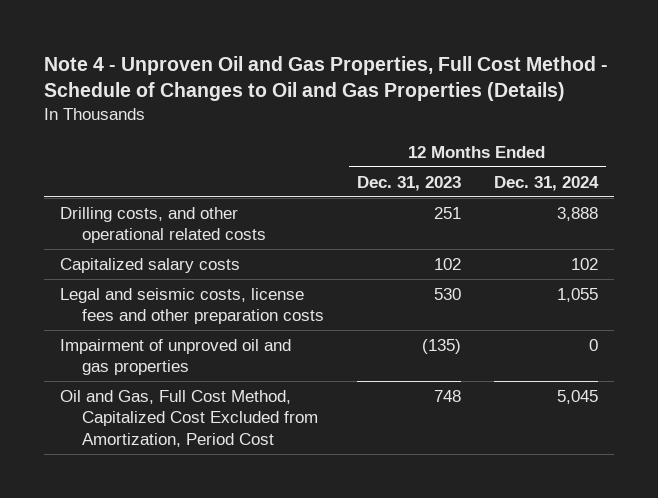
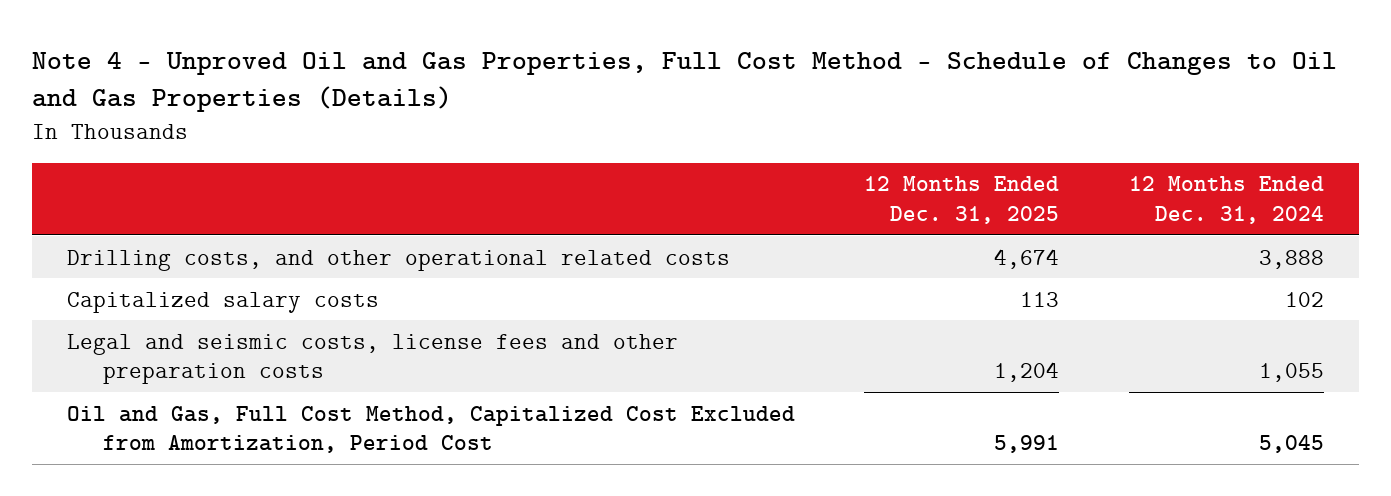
[44,55,609,102] Note 4 - Unproven Oil and Gas Properties, Full Cost Method - Schedule of Changes to Oil and Gas Properties (Details) -> [31,51,1337,113] Note 4 - Unproved Oil and Gas Properties, Full Cost Method - Schedule of Changes to Oil and Gas Properties (Details)
[356,175,461,191] Dec. 31, 2023 -> none
none -> [864,176,1060,224] 12 Months Ended Dec. 31, 2025
[60,338,292,376] Impairment of unproved oil and gas properties -> none

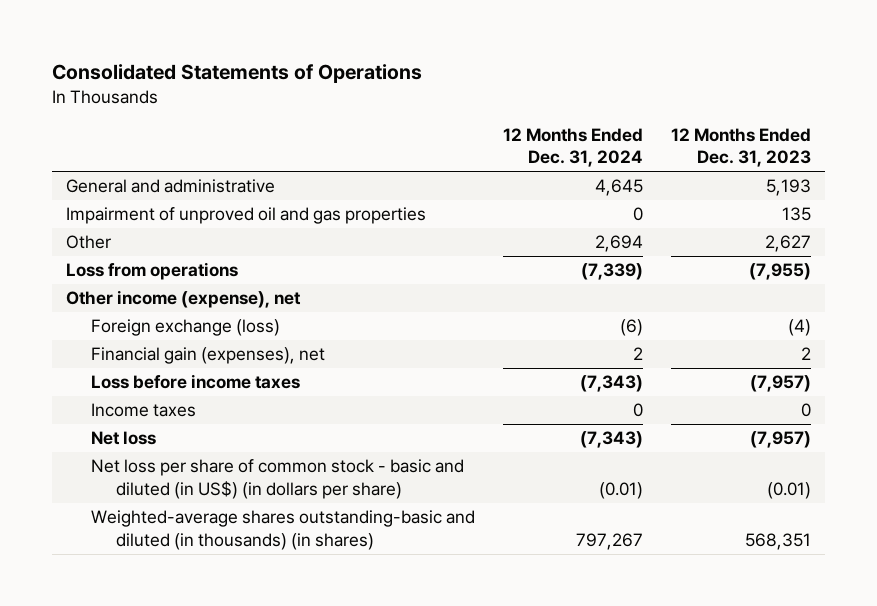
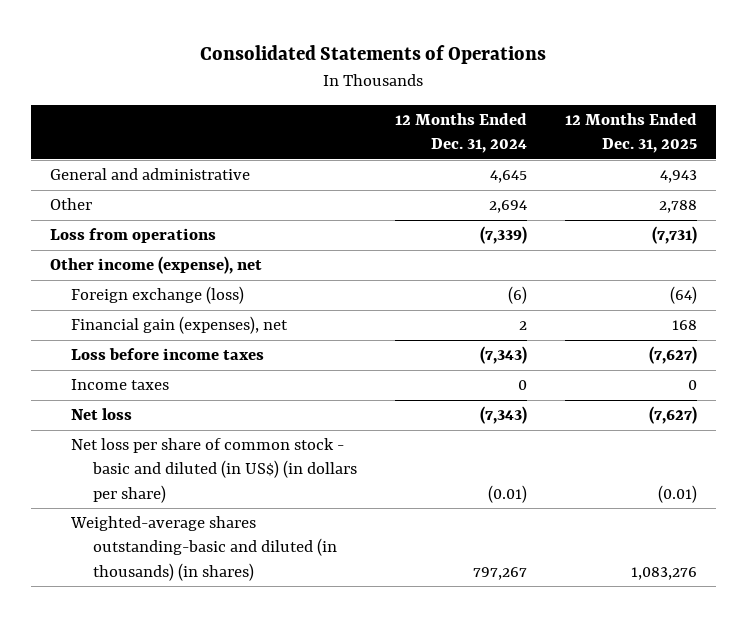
[671,127,812,168] 12 Months Ended Dec. 31, 2023 -> none
none -> [565,113,698,154] 12 Months Ended Dec. 31, 2025
[66,207,427,225] Impairment of unproved oil and gas properties -> none

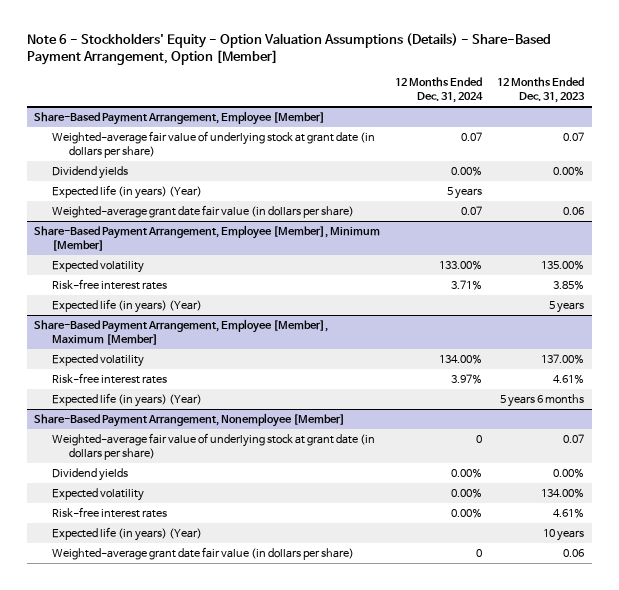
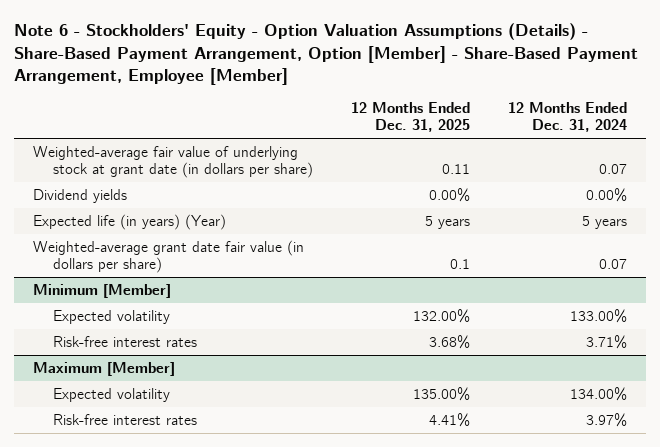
[26,32,551,66] Note 6 - Stockholders' Equity - Option Valuation Assumptions (Details) - Share-Based Payment Arrangement, Option [Member] -> [14,23,639,85] Note 6 - Stockholders' Equity - Option Valuation Assumptions (Details) - Share-Based Payment Arrangement, Option [Member] - Share-Based Payment Arrangement, Employee [Member]
[497,77,586,104] 12 Months Ended Dec. 31, 2023 -> none
none -> [351,101,471,133] 12 Months Ended Dec. 31, 2025
[34,111,326,126] Share-Based Payment Arrangement, Employee [Member] -> none
[34,225,381,251] Share-Based Payment Arrangement, Employee [Member], Minimum [Member] -> none
none -> [33,283,172,298] Minimum [Member]
[51,299,202,314] Expected life (in years) (Year) -> none
[34,319,329,345] Share-Based Payment Arrangement, Employee [Member], Maximum [Member] -> none
none -> [33,361,176,376] Maximum [Member]
[51,393,202,408] Expected life (in years) (Year) -> none
[34,413,346,428] Share-Based Payment Arrangement, Nonemployee [Member] -> none
[51,433,375,460] Weighted-average fair value of underlying stock at grant date (in dollars per share) -> none
[51,468,128,482] Dividend yields -> none
[51,488,144,502] Expected volatility -> none
[51,507,167,519] Risk-free interest rates -> none
[51,527,202,542] Expected life (in years) (Year) -> none
[51,547,354,561] Weighted-average grant date fair value (in dollars per share) -> none

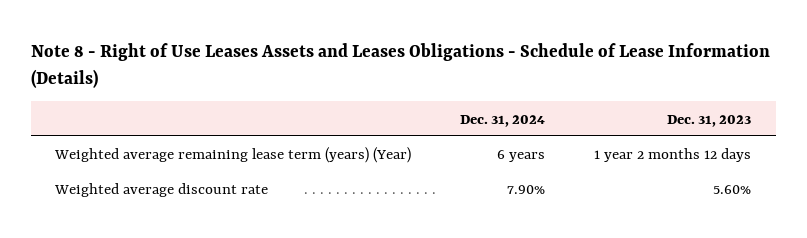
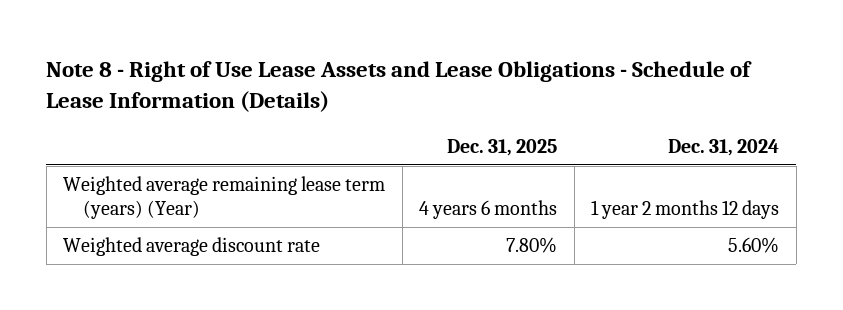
[30,43,770,89] Note 8 - Right of Use Leases Assets and Leases Obligations - Schedule of Lease Information (Details) -> [46,61,753,112] Note 8 - Right of Use Lease Assets and Lease Obligations - Schedule of Lease Information (Details)
[667,114,752,127] Dec. 31, 2023 -> none
none -> [447,138,558,156] Dec. 31, 2025
[497,150,546,163] 6 years -> [591,200,780,220] 1 year 2 months 12 days
[507,185,546,195] 7.90% -> [728,237,780,254] 5.60%

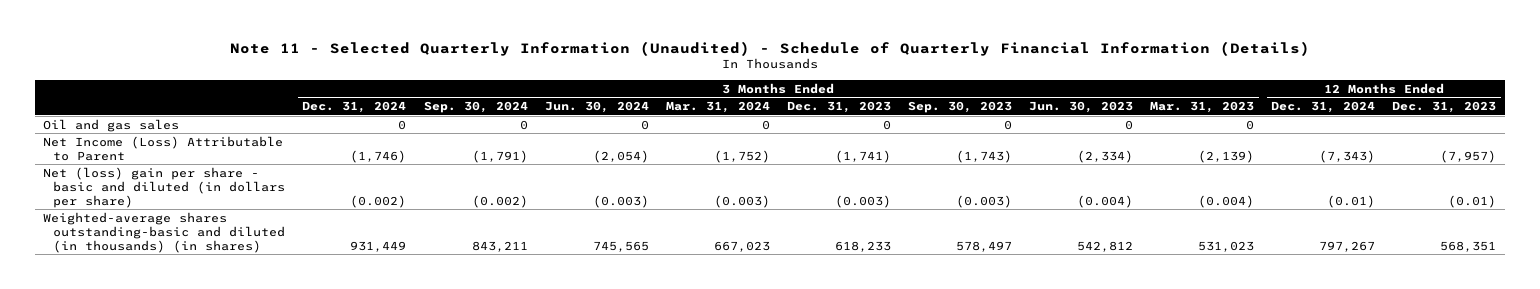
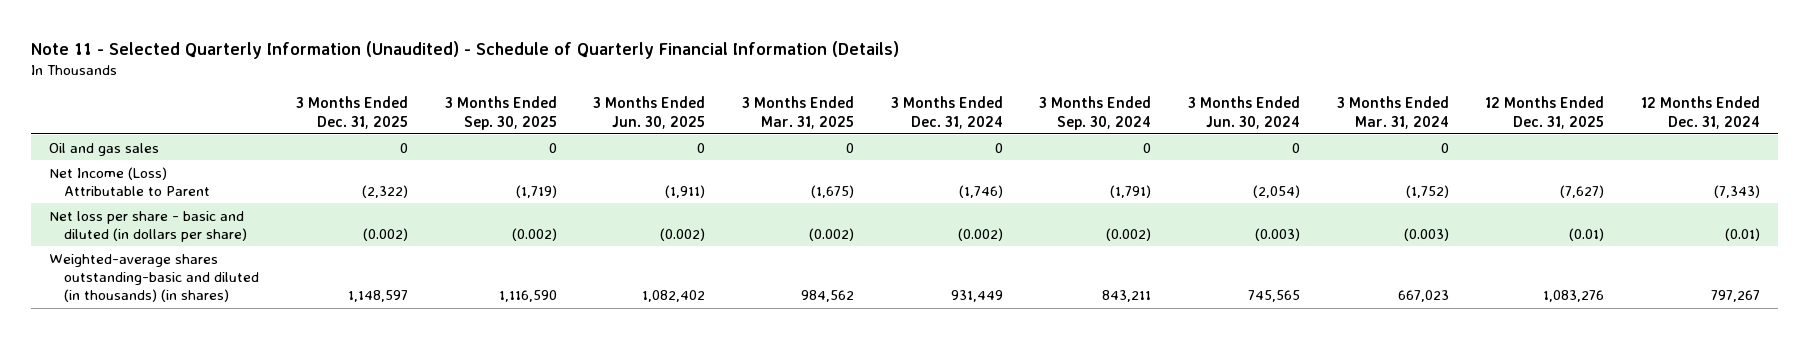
[786,101,891,114] Dec. 31, 2023 -> none
[908,101,1013,114] Sep. 30, 2023 -> none
[1029,101,1134,114] Jun. 30, 2023 -> none
[1150,101,1255,114] Mar. 31, 2023 -> none
[1392,101,1497,114] Dec. 31, 2023 -> none
none -> [296,96,409,129] 3 Months Ended Dec. 31, 2025
none -> [444,96,557,130] 3 Months Ended Sep. 30, 2025
none -> [593,96,706,129] 3 Months Ended Jun. 30, 2025
none -> [741,96,854,129] 3 Months Ended Mar. 31, 2025
none -> [1485,96,1605,129] 12 Months Ended Dec. 31, 2025
[43,166,286,208] Net (loss) gain per share - basic and diluted (in dollars per share) -> [49,210,248,242] Net loss per share - basic and diluted (in dollars per share)

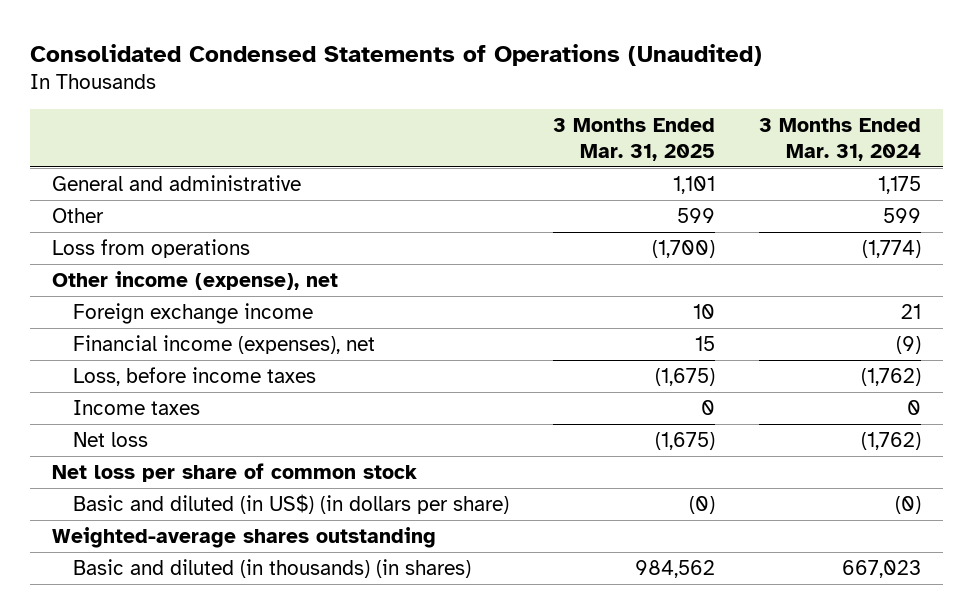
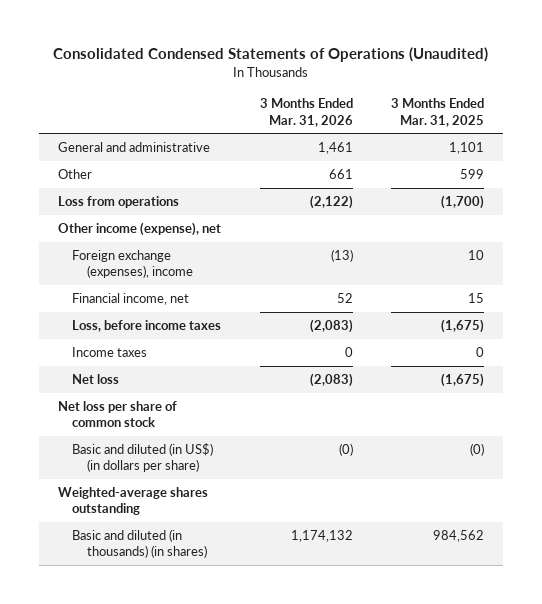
[758,118,921,161] 3 Months Ended Mar. 31, 2024 -> none
none -> [259,98,353,127] 3 Months Ended Mar. 31, 2026
[73,302,314,324] Foreign exchange income -> [72,250,193,279] Foreign exchange (expenses), income
[73,334,376,354] Financial income (expenses), net -> [72,293,190,306] Financial income, net

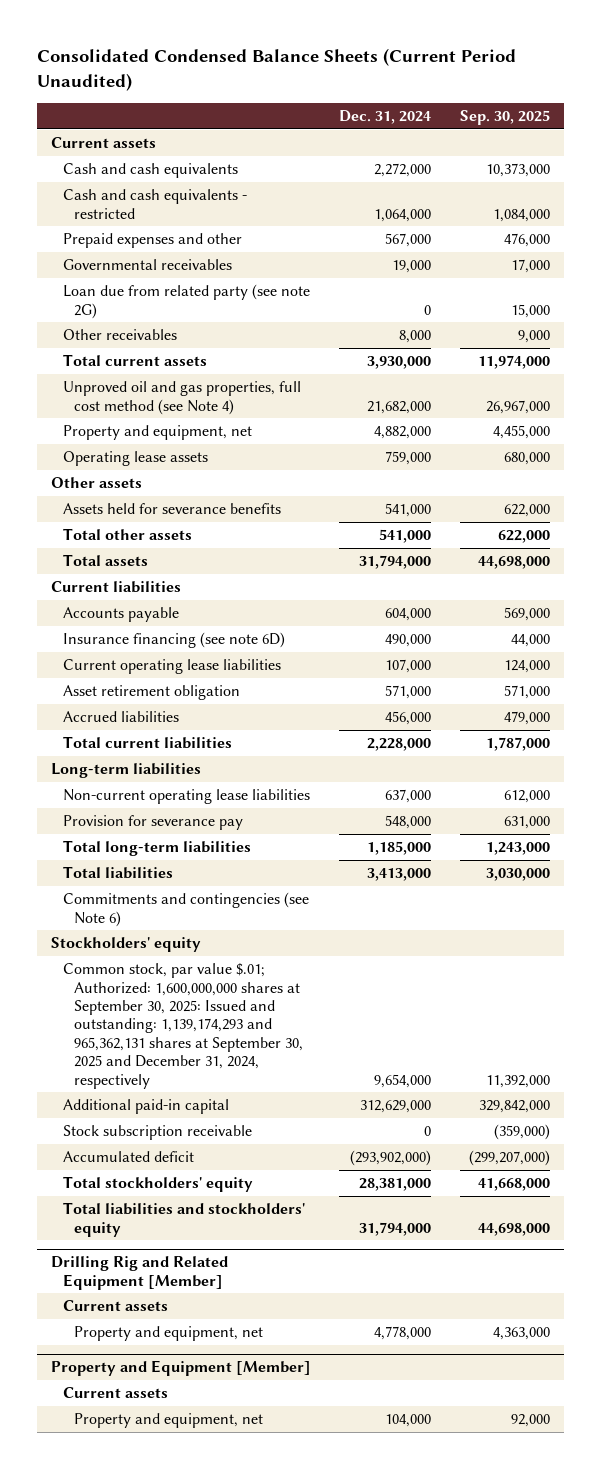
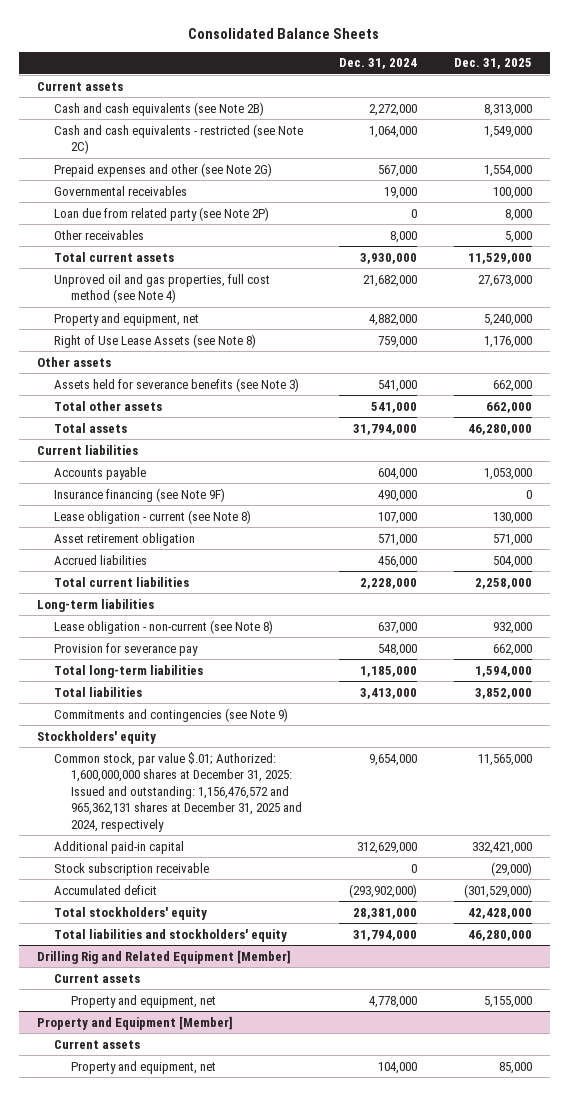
[37,48,517,91] Consolidated Condensed Balance Sheets (Current Period Unaudited) -> [188,27,380,39] Consolidated Balance Sheets
[459,110,550,126] Sep. 30, 2025 -> none
none -> [453,58,532,70] Dec. 31, 2025
[62,163,238,179] Cash and cash equivalents -> [54,101,265,116] Cash and cash equivalents (see Note 2B)
[62,189,247,219] Cash and cash equivalents - restricted -> [54,123,304,155] Cash and cash equivalents - restricted (see Note 2C)
[62,233,242,249] Prepaid expenses and other -> [54,162,273,177] Prepaid expenses and other (see Note 2G)
[62,284,310,319] Loan due from related party (see note 2G) -> [54,206,270,221] Loan due from related party (see Note 2P)
[62,451,208,467] Operating lease assets -> [54,333,257,348] Right of Use Lease Assets (see Note 8)
[62,503,281,515] Assets held for severance benefits -> [54,377,300,392] Assets held for severance benefits (see Note 3)
[62,632,285,649] Insurance financing (see note 6D) -> [54,487,226,502] Insurance financing (see Note 9F)
[62,659,281,675] Current operating lease liabilities -> [54,509,252,524] Lease obligation - current (see Note 8)
[62,789,310,805] Non-current operating lease liabilities -> [54,619,274,634] Lease obligation - non-current (see Note 8)
[62,892,309,927] Commitments and contingencies (see Note 6) -> [54,707,289,722] Commitments and contingencies (see Note 9)
[62,963,304,1089] Common stock, par value $.01; Authorized: 1,600,000,000 shares at September 30, 2025: Issued and outstanding: 1,139,174,293 and 965,362,131 shares at September 30, 2025 and December 31, 2024, respectively -> [54,751,303,832] Common stock, par value $.01; Authorized: 1,600,000,000 shares at December 31, 2025: Issued and outstanding: 1,156,476,572 and 965,362,131 shares at December 31, 2025 and 2024, respectively

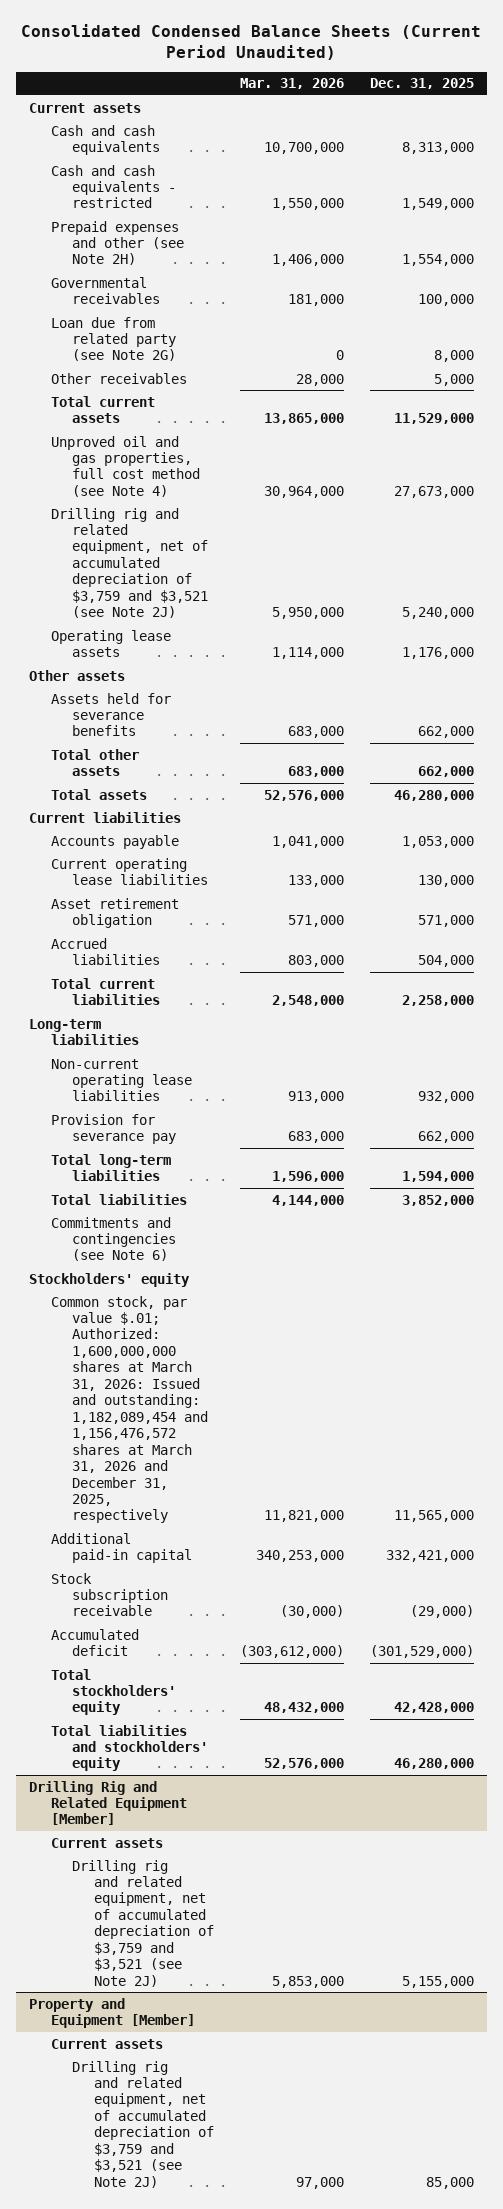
[188,27,380,39] Consolidated Balance Sheets -> [21,24,482,61] Consolidated Condensed Balance Sheets (Current Period Unaudited)
[339,58,418,70] Dec. 31, 2024 -> none
none -> [240,78,345,90] Mar. 31, 2026
[54,101,265,116] Cash and cash equivalents (see Note 2B) -> [50,124,161,155] Cash and cash equivalents
[54,123,304,155] Cash and cash equivalents - restricted (see Note 2C) -> [50,164,177,209] Cash and cash equivalents - restricted
[54,162,273,177] Prepaid expenses and other (see Note 2G) -> [50,220,185,266] Prepaid expenses and other (see Note 2H)
[54,206,270,221] Loan due from related party (see Note 2P) -> [50,316,177,362] Loan due from related party (see Note 2G)
[54,312,200,326] Property and equipment, net -> [50,507,209,619] Drilling rig and related equipment, net of accumulated depreciation of $3,759 and $3,521 (see Note 2J)
[54,333,257,348] Right of Use Lease Assets (see Note 8) -> [50,629,171,657] Operating lease assets
[54,377,300,392] Assets held for severance benefits (see Note 3) -> [50,692,171,737] Assets held for severance benefits
[54,487,226,502] Insurance financing (see Note 9F) -> none
[54,509,252,524] Lease obligation - current (see Note 8) -> [50,857,209,885] Current operating lease liabilities
[54,619,274,634] Lease obligation - non-current (see Note 8) -> [50,1058,193,1102] Non-current operating lease liabilities
[54,707,289,722] Commitments and contingencies (see Note 9) -> [50,1216,177,1262] Commitments and contingencies (see Note 6)
[54,751,303,832] Common stock, par value $.01; Authorized: 1,600,000,000 shares at December 31, 2025: Issued and outstanding: 1,156,476,572 and 965,362,131 shares at December 31, 2025 and 2024, respectively -> [50,1295,209,1524] Common stock, par value $.01; Authorized: 1,600,000,000 shares at March 31, 2026: Issued and outstanding: 1,182,089,454 and 1,156,476,572 shares at March 31, 2026 and December 31, 2025, respectively
[71,994,217,1008] Property and equipment, net -> [72,1859,215,1987] Drilling rig and related equipment, net of accumulated depreciation of $3,759 and $3,521 (see Note 2J)
[71,1060,217,1074] Property and equipment, net -> [72,2060,215,2188] Drilling rig and related equipment, net of accumulated depreciation of $3,759 and $3,521 (see Note 2J)

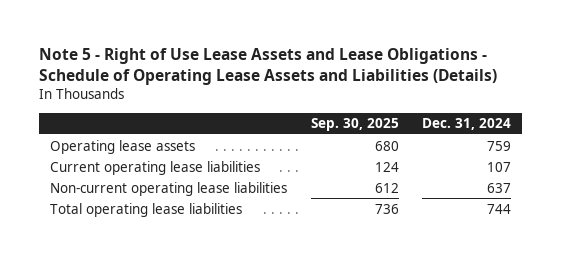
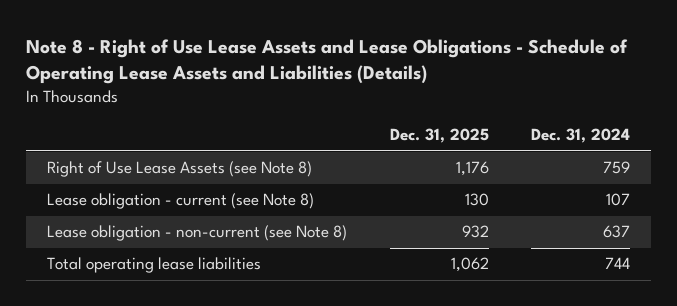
[38,47,497,85] Note 5 - Right of Use Lease Assets and Lease Obligations - Schedule of Operating Lease Assets and Liabilities (Details) -> [26,38,629,84] Note 8 - Right of Use Lease Assets and Lease Obligations - Schedule of Operating Lease Assets and Liabilities (Details)
[310,118,399,132] Sep. 30, 2025 -> none
none -> [389,128,489,144] Dec. 31, 2025
[50,139,196,154] Operating lease assets -> [47,161,313,178] Right of Use Lease Assets (see Note 8)
[50,160,261,175] Current operating lease liabilities -> [47,193,315,210] Lease obligation - current (see Note 8)
[50,181,288,196] Non-current operating lease liabilities -> [47,225,348,242] Lease obligation - non-current (see Note 8)

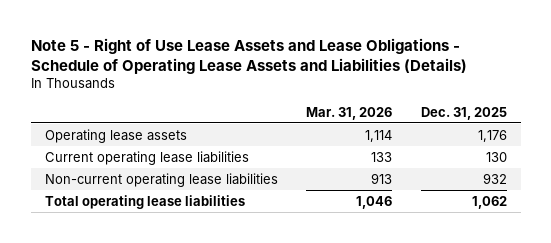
[26,38,629,84] Note 8 - Right of Use Lease Assets and Lease Obligations - Schedule of Operating Lease Assets and Liabilities (Details) -> [30,37,467,74] Note 5 - Right of Use Lease Assets and Lease Obligations - Schedule of Operating Lease Assets and Liabilities (Details)
[530,128,630,144] Dec. 31, 2024 -> none
none -> [306,106,393,120] Mar. 31, 2026
[47,161,313,178] Right of Use Lease Assets (see Note 8) -> [44,128,187,143] Operating lease assets
[47,193,315,210] Lease obligation - current (see Note 8) -> [44,150,249,165] Current operating lease liabilities
[47,225,348,242] Lease obligation - non-current (see Note 8) -> [44,172,278,187] Non-current operating lease liabilities

